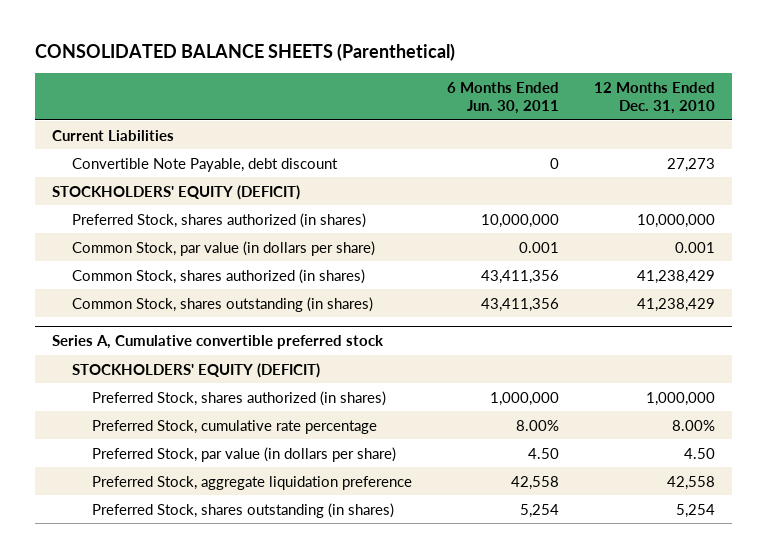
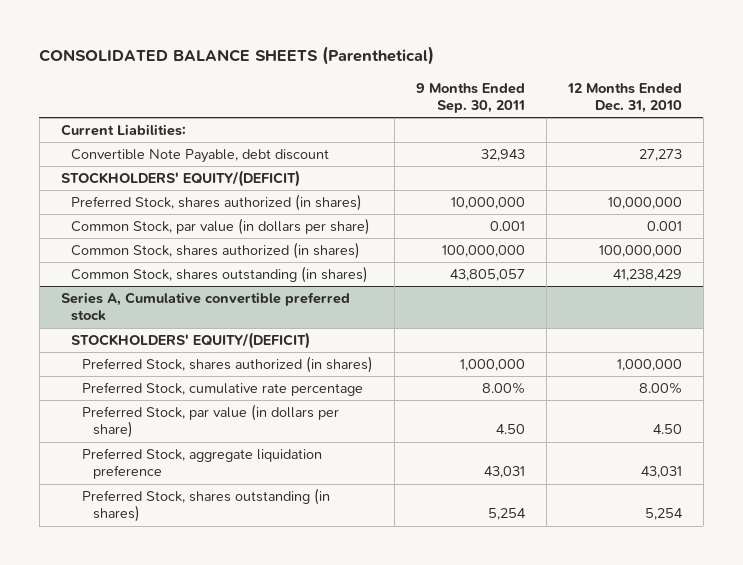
[447,81,560,115] 6 Months Ended Jun. 30, 2011 -> none
none -> [416,82,526,114] 9 Months Ended Sep. 30, 2011
[52,129,175,141] Current Liabilities -> [60,123,186,136] Current Liabilities:
[52,184,301,200] STOCKHOLDERS' EQUITY (DEFICIT) -> [60,169,300,187] STOCKHOLDERS' EQUITY/(DEFICIT)
[636,269,715,284] 41,238,429 -> [599,244,683,257] 100,000,000
[72,362,321,378] STOCKHOLDERS' EQUITY (DEFICIT) -> [71,331,311,349] STOCKHOLDERS' EQUITY/(DEFICIT)
[666,475,715,490] 42,558 -> [641,466,683,479] 43,031

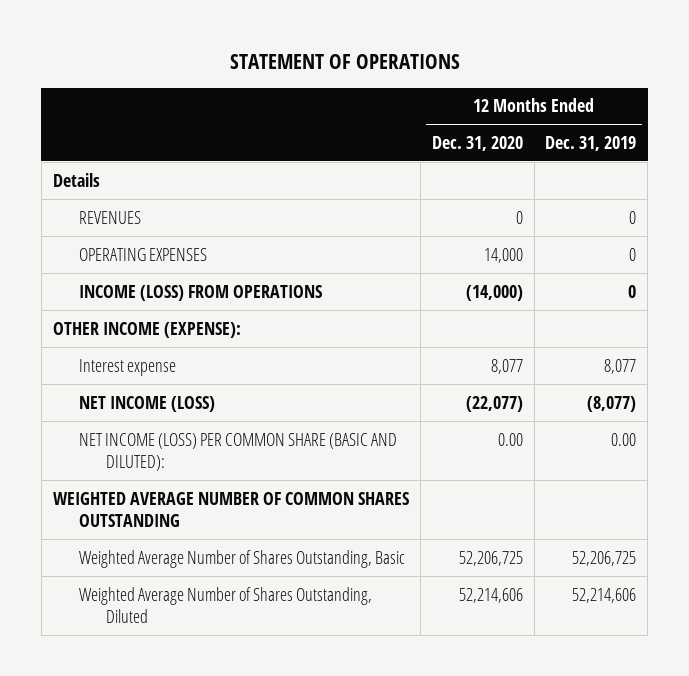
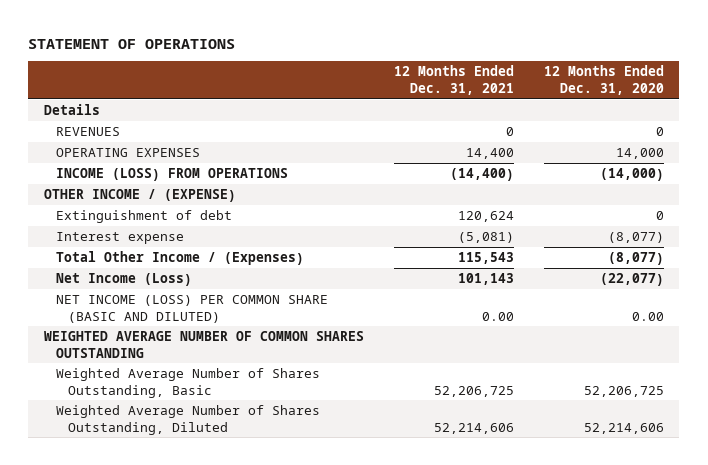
[545,135,637,151] Dec. 31, 2019 -> none
none -> [393,65,514,96] 12 Months Ended Dec. 31, 2021
[52,321,241,338] OTHER INCOME (EXPENSE): -> [43,188,236,202] OTHER INCOME / (EXPENSE)
none -> [55,209,232,223] Extinguishment of debt
[490,358,523,374] 8,077 -> [608,231,665,243] (8,077)
none -> [55,250,304,265] Total Other Income / (Expenses)
[79,395,216,412] NET INCOME (LOSS) -> [55,272,192,286] Net Income (Loss)
[79,432,398,472] NET INCOME (LOSS) PER COMMON SHARE (BASIC AND DILUTED): -> [55,294,328,323] NET INCOME (LOSS) PER COMMON SHARE (BASIC AND DILUTED)

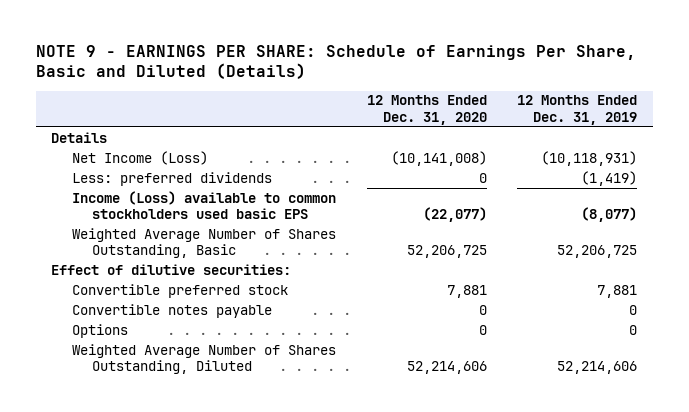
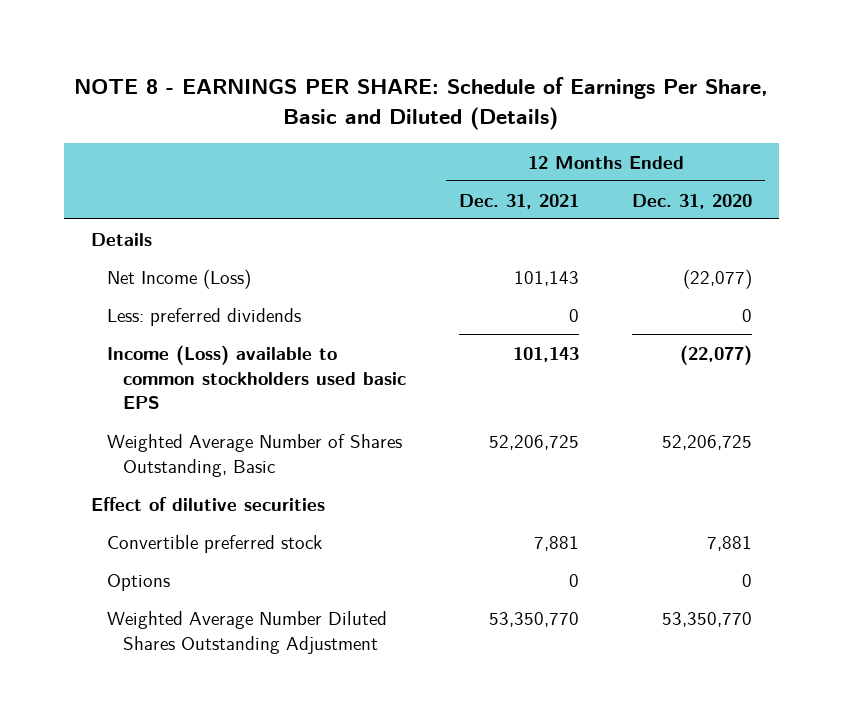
[36,44,637,80] NOTE 9 - EARNINGS PER SHARE: Schedule of Earnings Per Share, Basic and Diluted (Details) -> [74,76,769,130] NOTE 8 - EARNINGS PER SHARE: Schedule of Earnings Per Share, Basic and Diluted (Details)
[517,95,638,125] 12 Months Ended Dec. 31, 2019 -> none
none -> [459,193,580,209] Dec. 31, 2021
[390,150,487,166] (10,141,008) -> [683,268,753,289] (22,077)
[51,263,292,275] Effect of dilutive securities: -> [90,496,325,511] Effect of dilutive securities
[71,303,272,318] Convertible notes payable -> none
[71,343,336,375] Weighted Average Number of Shares Outstanding, Diluted -> [106,610,387,654] Weighted Average Number Diluted Shares Outstanding Adjustment
[406,361,487,375] 52,214,606 -> [662,611,753,627] 53,350,770

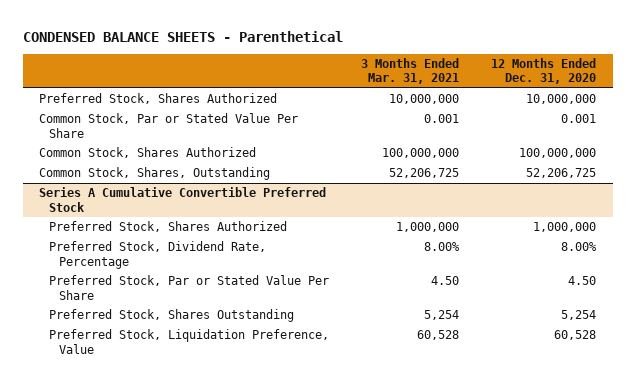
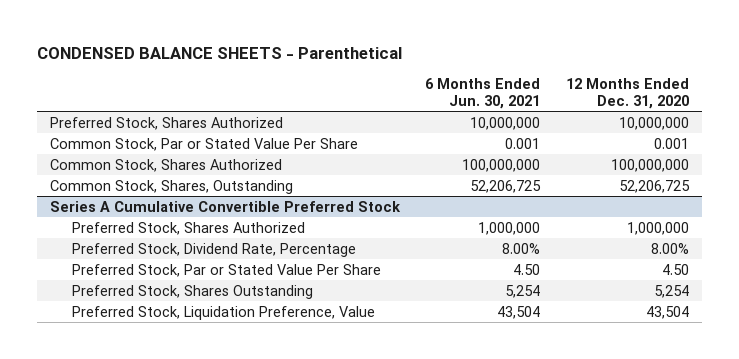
[361,57,460,85] 3 Months Ended Mar. 31, 2021 -> none
none -> [425,78,541,109] 6 Months Ended Jun. 30, 2021
[554,330,597,341] 60,528 -> [646,305,690,319] 43,504

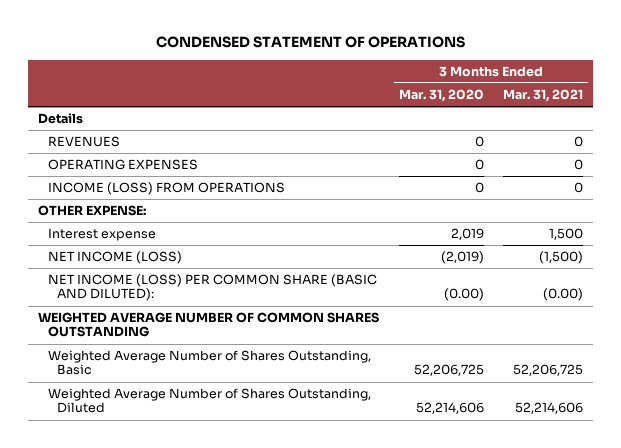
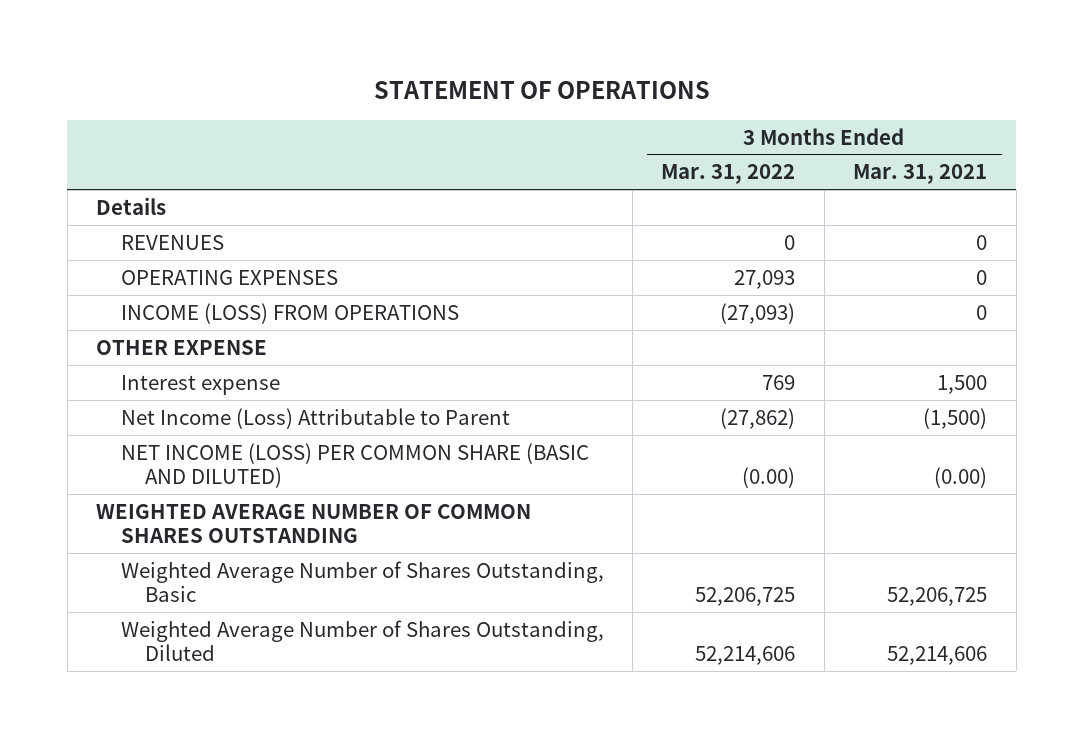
[155,36,465,49] CONDENSED STATEMENT OF OPERATIONS -> [373,81,710,100] STATEMENT OF OPERATIONS
[398,89,484,103] Mar. 31, 2020 -> none
none -> [661,164,796,185] Mar. 31, 2022
[38,205,147,217] OTHER EXPENSE: -> [96,339,268,355] OTHER EXPENSE
[47,251,182,265] NET INCOME (LOSS) -> [120,407,510,429] Net Income (Loss) Attributable to Parent
[47,274,377,302] NET INCOME (LOSS) PER COMMON SHARE (BASIC AND DILUTED): -> [120,442,589,488] NET INCOME (LOSS) PER COMMON SHARE (BASIC AND DILUTED)

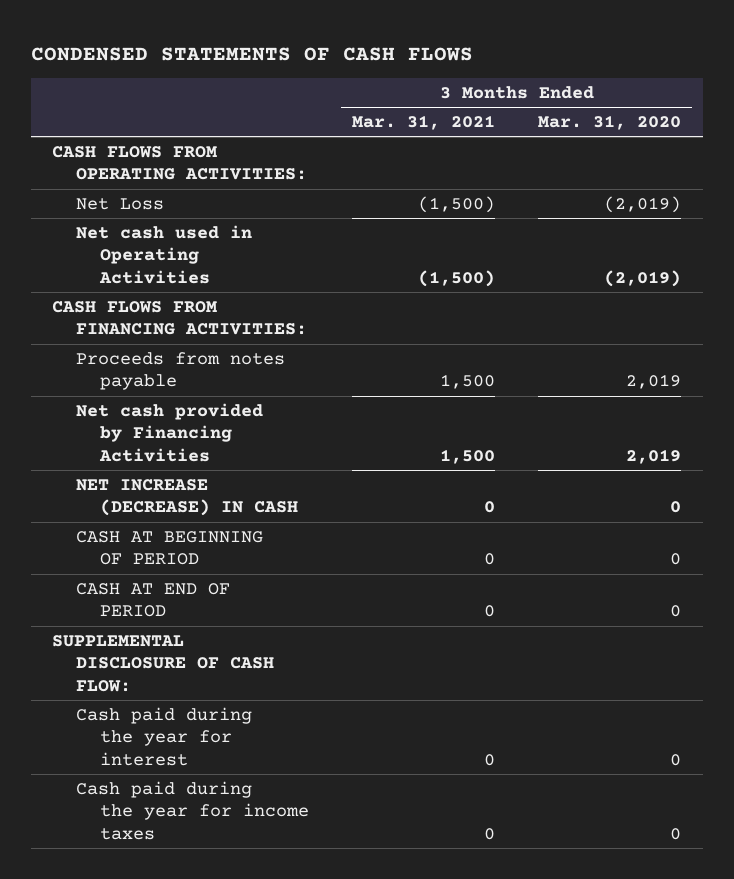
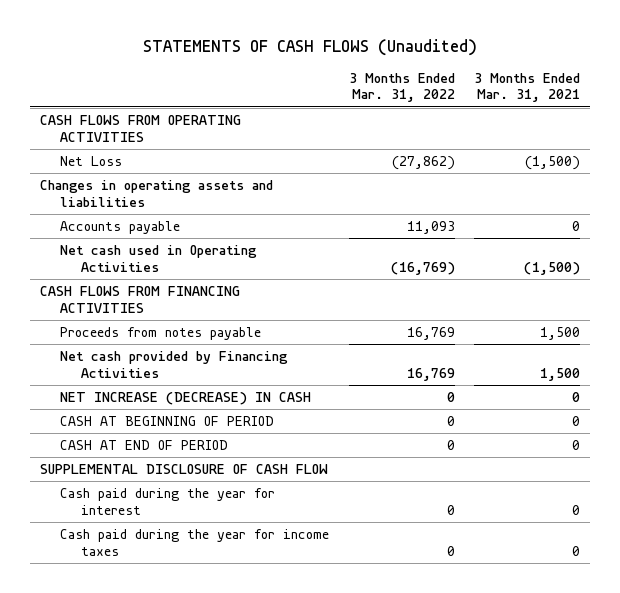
[30,46,473,61] CONDENSED STATEMENTS OF CASH FLOWS -> [142,38,477,56] STATEMENTS OF CASH FLOWS (Unaudited)
[538,115,682,131] Mar. 31, 2020 -> none
none -> [348,72,455,103] 3 Months Ended Mar. 31, 2022
[52,145,308,181] CASH FLOWS FROM OPERATING ACTIVITIES: -> [39,115,241,142] CASH FLOWS FROM OPERATING ACTIVITIES
none -> [39,180,273,207] Changes in operating assets and liabilities
none -> [60,221,181,235] Accounts payable
[52,300,308,336] CASH FLOWS FROM FINANCING ACTIVITIES: -> [39,286,240,313] CASH FLOWS FROM FINANCING ACTIVITIES
[52,634,275,692] SUPPLEMENTAL DISCLOSURE OF CASH FLOW: -> [39,464,328,475] SUPPLEMENTAL DISCLOSURE OF CASH FLOW

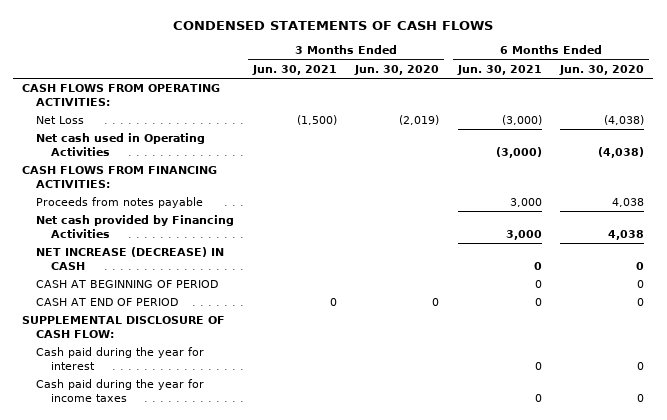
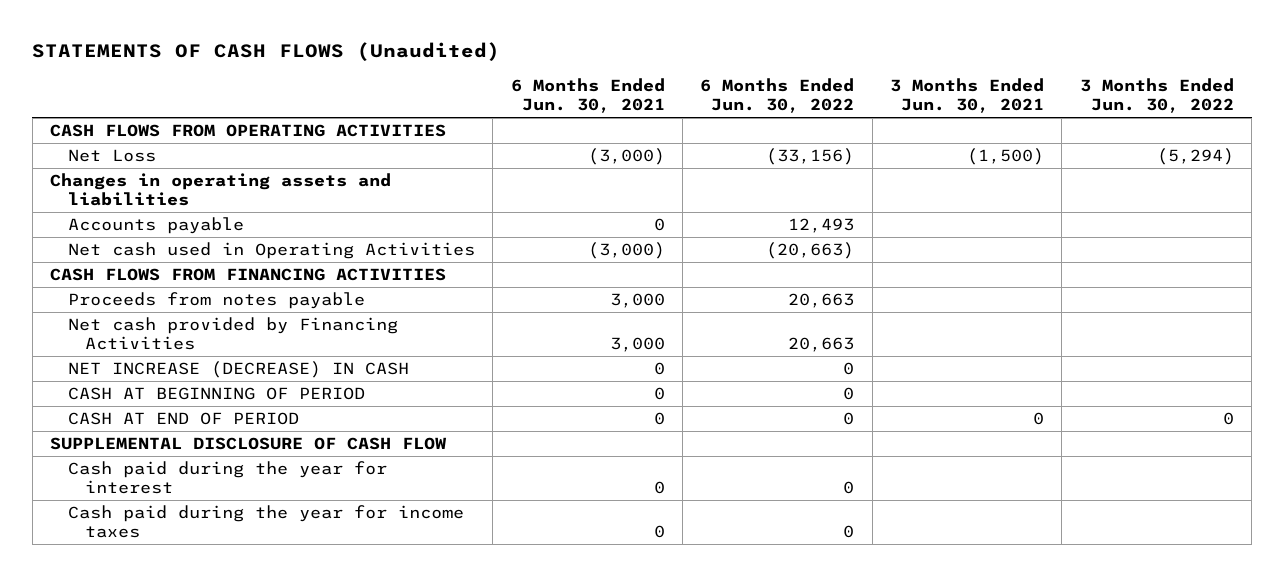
[173,21,494,31] CONDENSED STATEMENTS OF CASH FLOWS -> [32,41,501,61] STATEMENTS OF CASH FLOWS (Unaudited)
[354,64,440,75] Jun. 30, 2020 -> none
[559,64,645,75] Jun. 30, 2020 -> none
none -> [700,77,855,114] 6 Months Ended Jun. 30, 2022
none -> [1079,77,1234,114] 3 Months Ended Jun. 30, 2022
[22,84,221,106] CASH FLOWS FROM OPERATING ACTIVITIES: -> [50,124,447,138] CASH FLOWS FROM OPERATING ACTIVITIES
none -> [50,173,392,207] Changes in operating assets and liabilities
none -> [67,217,244,235] Accounts payable
[22,166,218,188] CASH FLOWS FROM FINANCING ACTIVITIES: -> [50,268,447,282] CASH FLOWS FROM FINANCING ACTIVITIES
[22,316,226,338] SUPPLEMENTAL DISCLOSURE OF CASH FLOW: -> [50,437,448,451] SUPPLEMENTAL DISCLOSURE OF CASH FLOW

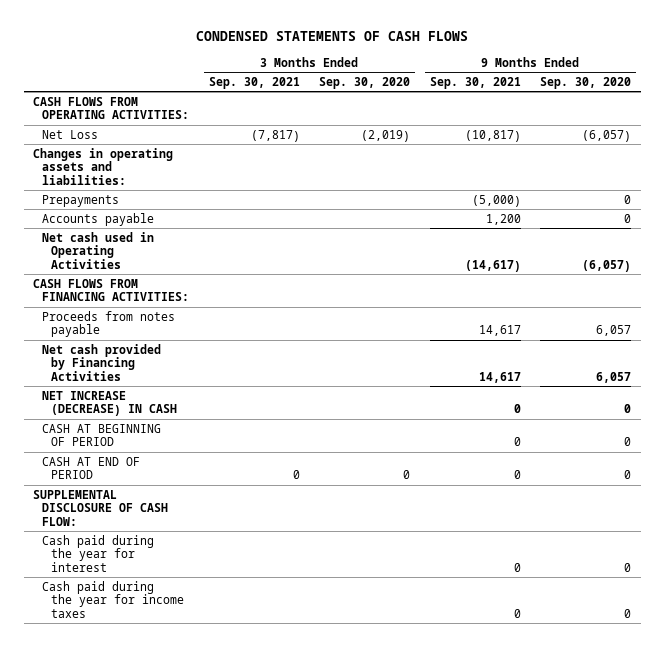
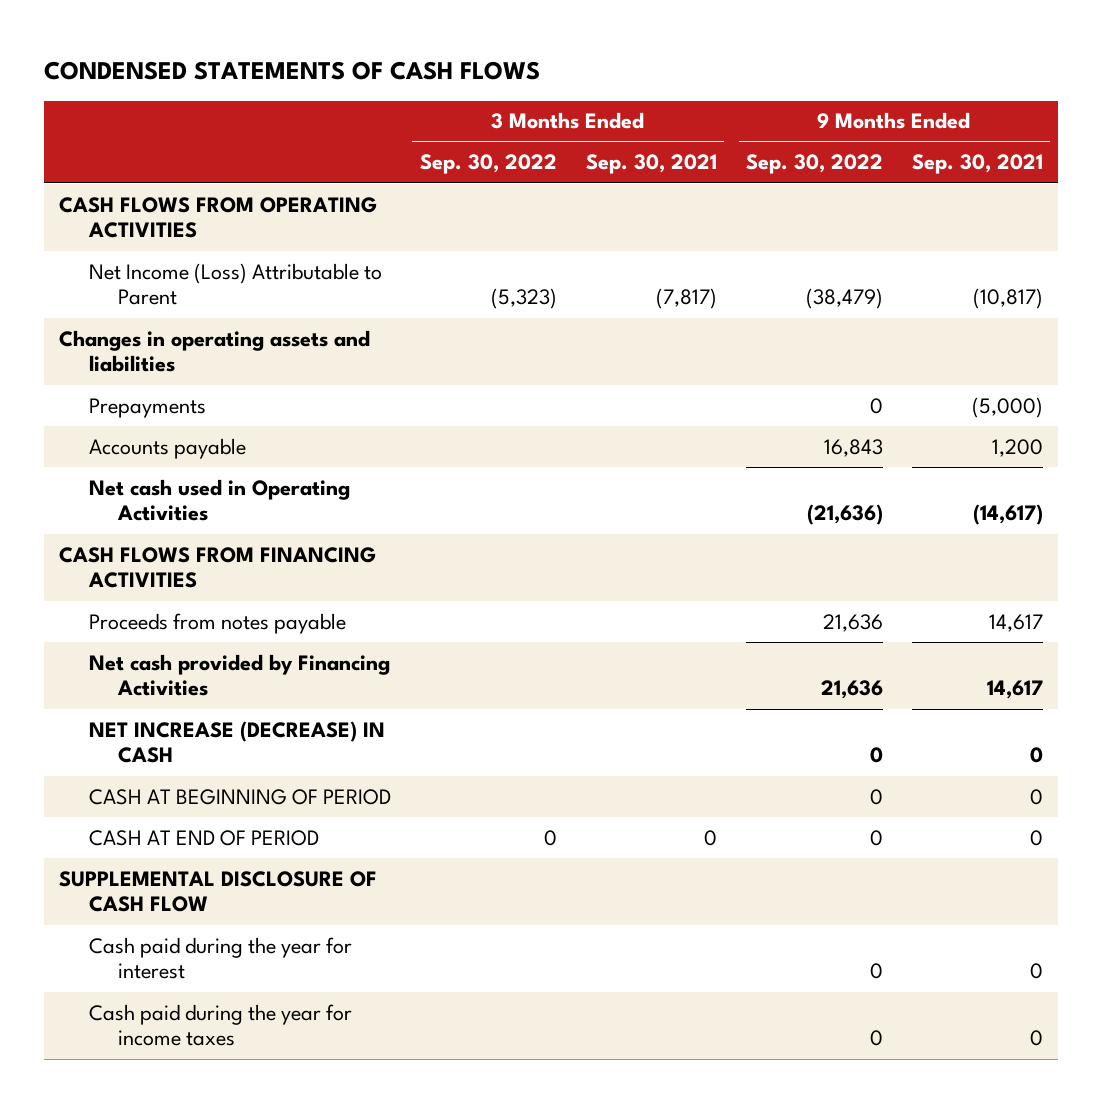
[319,76,411,89] Sep. 30, 2020 -> none
[540,76,632,89] Sep. 30, 2020 -> none
none -> [419,154,557,175] Sep. 30, 2022
none -> [745,154,883,175] Sep. 30, 2022
[33,96,190,120] CASH FLOWS FROM OPERATING ACTIVITIES: -> [58,196,377,239] CASH FLOWS FROM OPERATING ACTIVITIES
[42,129,99,139] Net Loss -> [88,262,382,306] Net Income (Loss) Attributable to Parent
[33,147,174,185] Changes in operating assets and liabilities: -> [58,329,370,373] Changes in operating assets and liabilities
[33,278,190,302] CASH FLOWS FROM FINANCING ACTIVITIES: -> [58,546,376,589] CASH FLOWS FROM FINANCING ACTIVITIES
[33,489,169,526] SUPPLEMENTAL DISCLOSURE OF CASH FLOW: -> [58,870,377,913] SUPPLEMENTAL DISCLOSURE OF CASH FLOW

